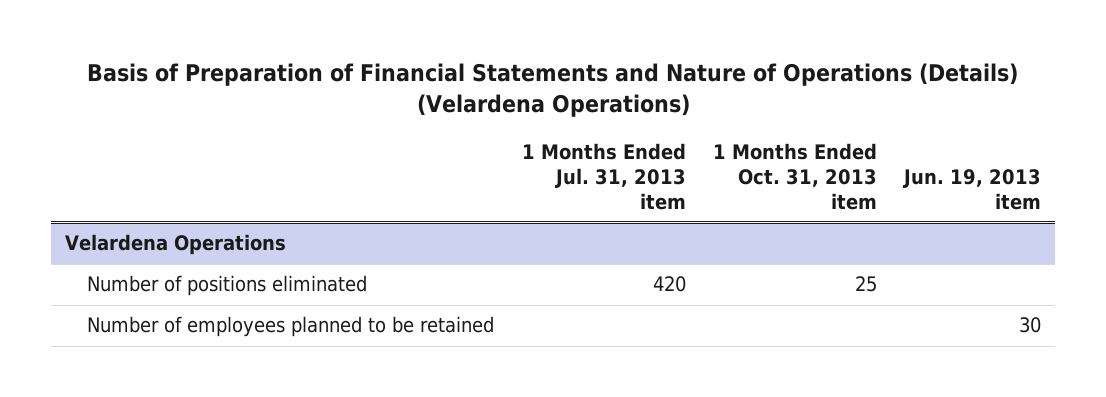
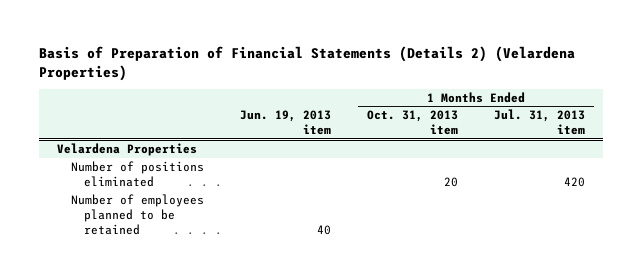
[86,63,1018,117] Basis of Preparation of Financial Statements and Nature of Operations (Details) (Velardena Operations) -> [39,45,576,81] Basis of Preparation of Financial Statements (Details 2) (Velardena Properties)
[64,234,286,256] Velardena Operations -> none
[87,275,368,297] Number of positions eliminated -> none
[87,316,495,338] Number of employees planned to be retained -> none
none -> [57,143,198,157] Velardena Properties
none -> [70,161,204,187] Number of positions eliminated
none -> [70,194,204,235] Number of employees planned to be retained

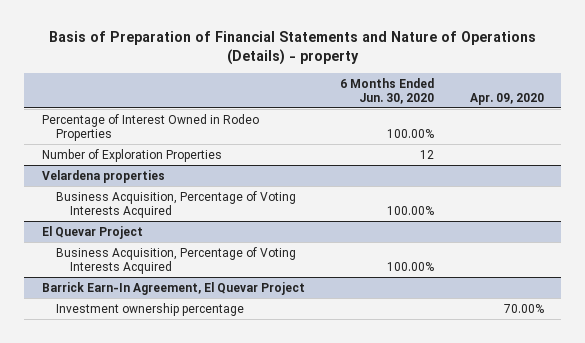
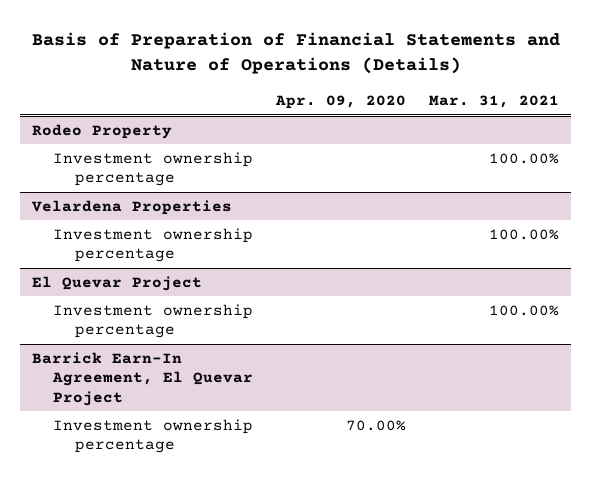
[48,31,536,65] Basis of Preparation of Financial Statements and Nature of Operations (Details) - property -> [31,32,560,75] Basis of Preparation of Financial Statements and Nature of Operations (Details)
[340,77,435,104] 6 Months Ended Jun. 30, 2020 -> none
none -> [429,95,560,109] Mar. 31, 2021
[41,113,259,141] Percentage of Interest Owned in Rodeo Properties -> none
[41,148,222,162] Number of Exploration Properties -> none
[55,190,296,218] Business Acquisition, Percentage of Voting Interests Acquired -> none
none -> [31,123,172,139] Rodeo Property
none -> [53,151,254,187] Investment ownership percentage
[41,169,165,183] Velardena properties -> [30,199,232,215] Velardena Properties
none -> [53,227,254,263] Investment ownership percentage
[55,246,296,274] Business Acquisition, Percentage of Voting Interests Acquired -> none
none -> [53,303,254,339] Investment ownership percentage

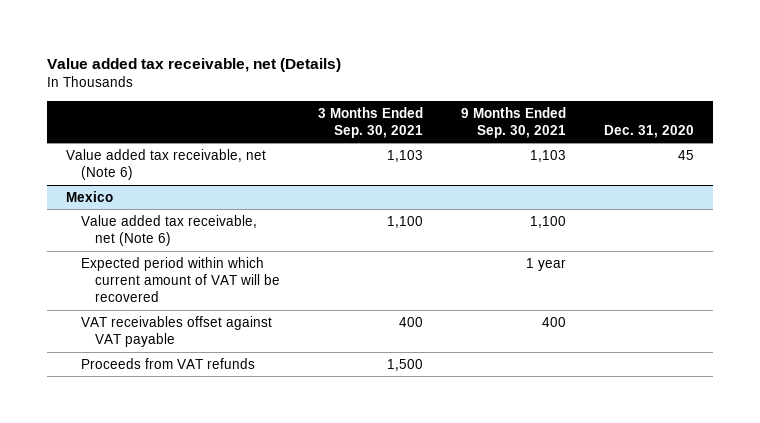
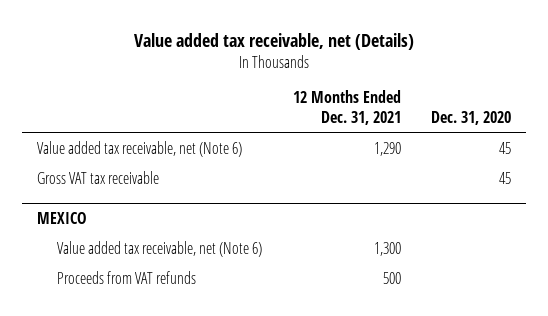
[318,106,424,138] 3 Months Ended Sep. 30, 2021 -> none
[460,106,566,138] 9 Months Ended Sep. 30, 2021 -> none
none -> [292,90,401,126] 12 Months Ended Dec. 31, 2021
none -> [37,171,160,185] Gross VAT tax receivable
[66,190,114,202] Mexico -> [37,212,88,225] MEXICO
[80,256,281,303] Expected period within which current amount of VAT will be recovered -> none
[80,315,272,348] VAT receivables offset against VAT payable -> none

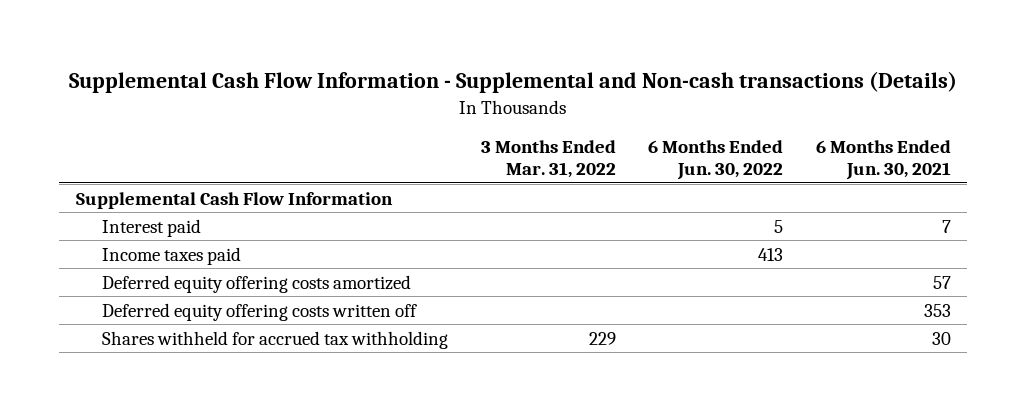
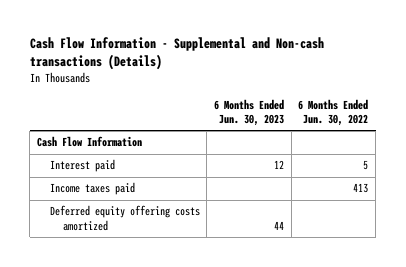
[69,71,958,94] Supplemental Cash Flow Information - Supplemental and Non-cash transactions (Details) -> [29,36,324,71] Cash Flow Information - Supplemental and Non-cash transactions (Details)
[480,140,616,178] 3 Months Ended Mar. 31, 2022 -> none
[815,140,951,180] 6 Months Ended Jun. 30, 2021 -> none
none -> [214,98,285,127] 6 Months Ended Jun. 30, 2023
[75,191,393,209] Supplemental Cash Flow Information -> [37,136,143,148] Cash Flow Information
[102,302,418,321] Deferred equity offering costs written off -> none
[102,330,449,349] Shares withheld for accrued tax withholding -> none

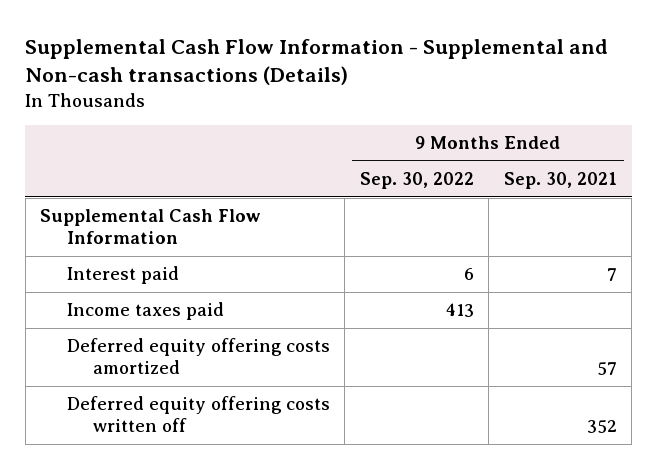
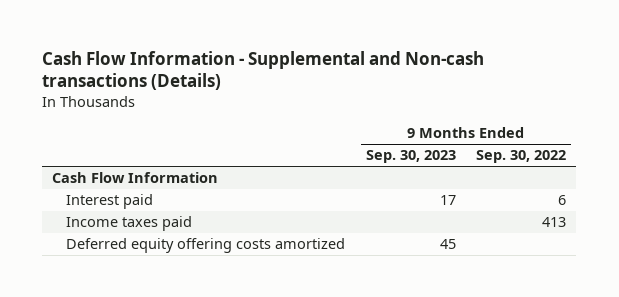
[25,38,609,86] Supplemental Cash Flow Information - Supplemental and Non-cash transactions (Details) -> [42,50,485,91] Cash Flow Information - Supplemental and Non-cash transactions (Details)
[503,172,617,190] Sep. 30, 2021 -> none
none -> [365,150,456,164] Sep. 30, 2023
[40,209,262,245] Supplemental Cash Flow Information -> [52,172,219,184] Cash Flow Information
[66,396,330,433] Deferred equity offering costs written off -> none

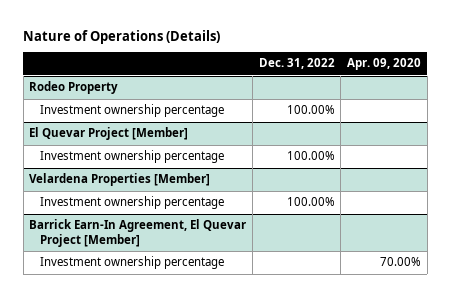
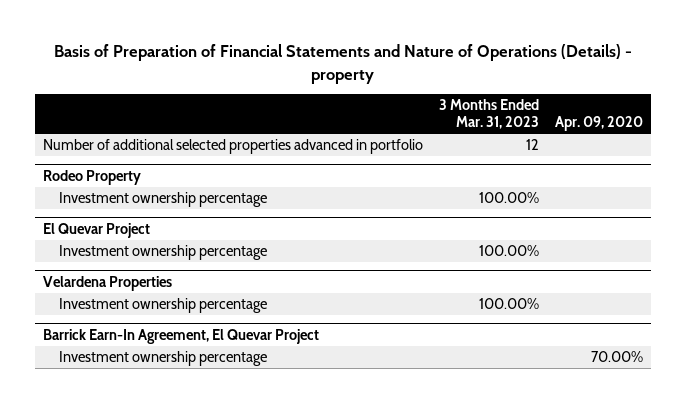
[23,29,221,44] Nature of Operations (Details) -> [53,44,632,84] Basis of Preparation of Financial Statements and Nature of Operations (Details) - property
[258,58,335,70] Dec. 31, 2022 -> none
none -> [438,99,539,130] 3 Months Ended Mar. 31, 2023
none -> [43,139,424,155] Number of additional selected properties advanced in portfolio
[29,127,189,141] El Quevar Project [Member] -> [43,222,151,238] El Quevar Project
[29,173,211,187] Velardena Properties [Member] -> [43,275,173,291] Velardena Properties
[29,219,247,247] Barrick Earn-In Agreement, El Quevar Project [Member] -> [43,328,320,344] Barrick Earn-In Agreement, El Quevar Project

